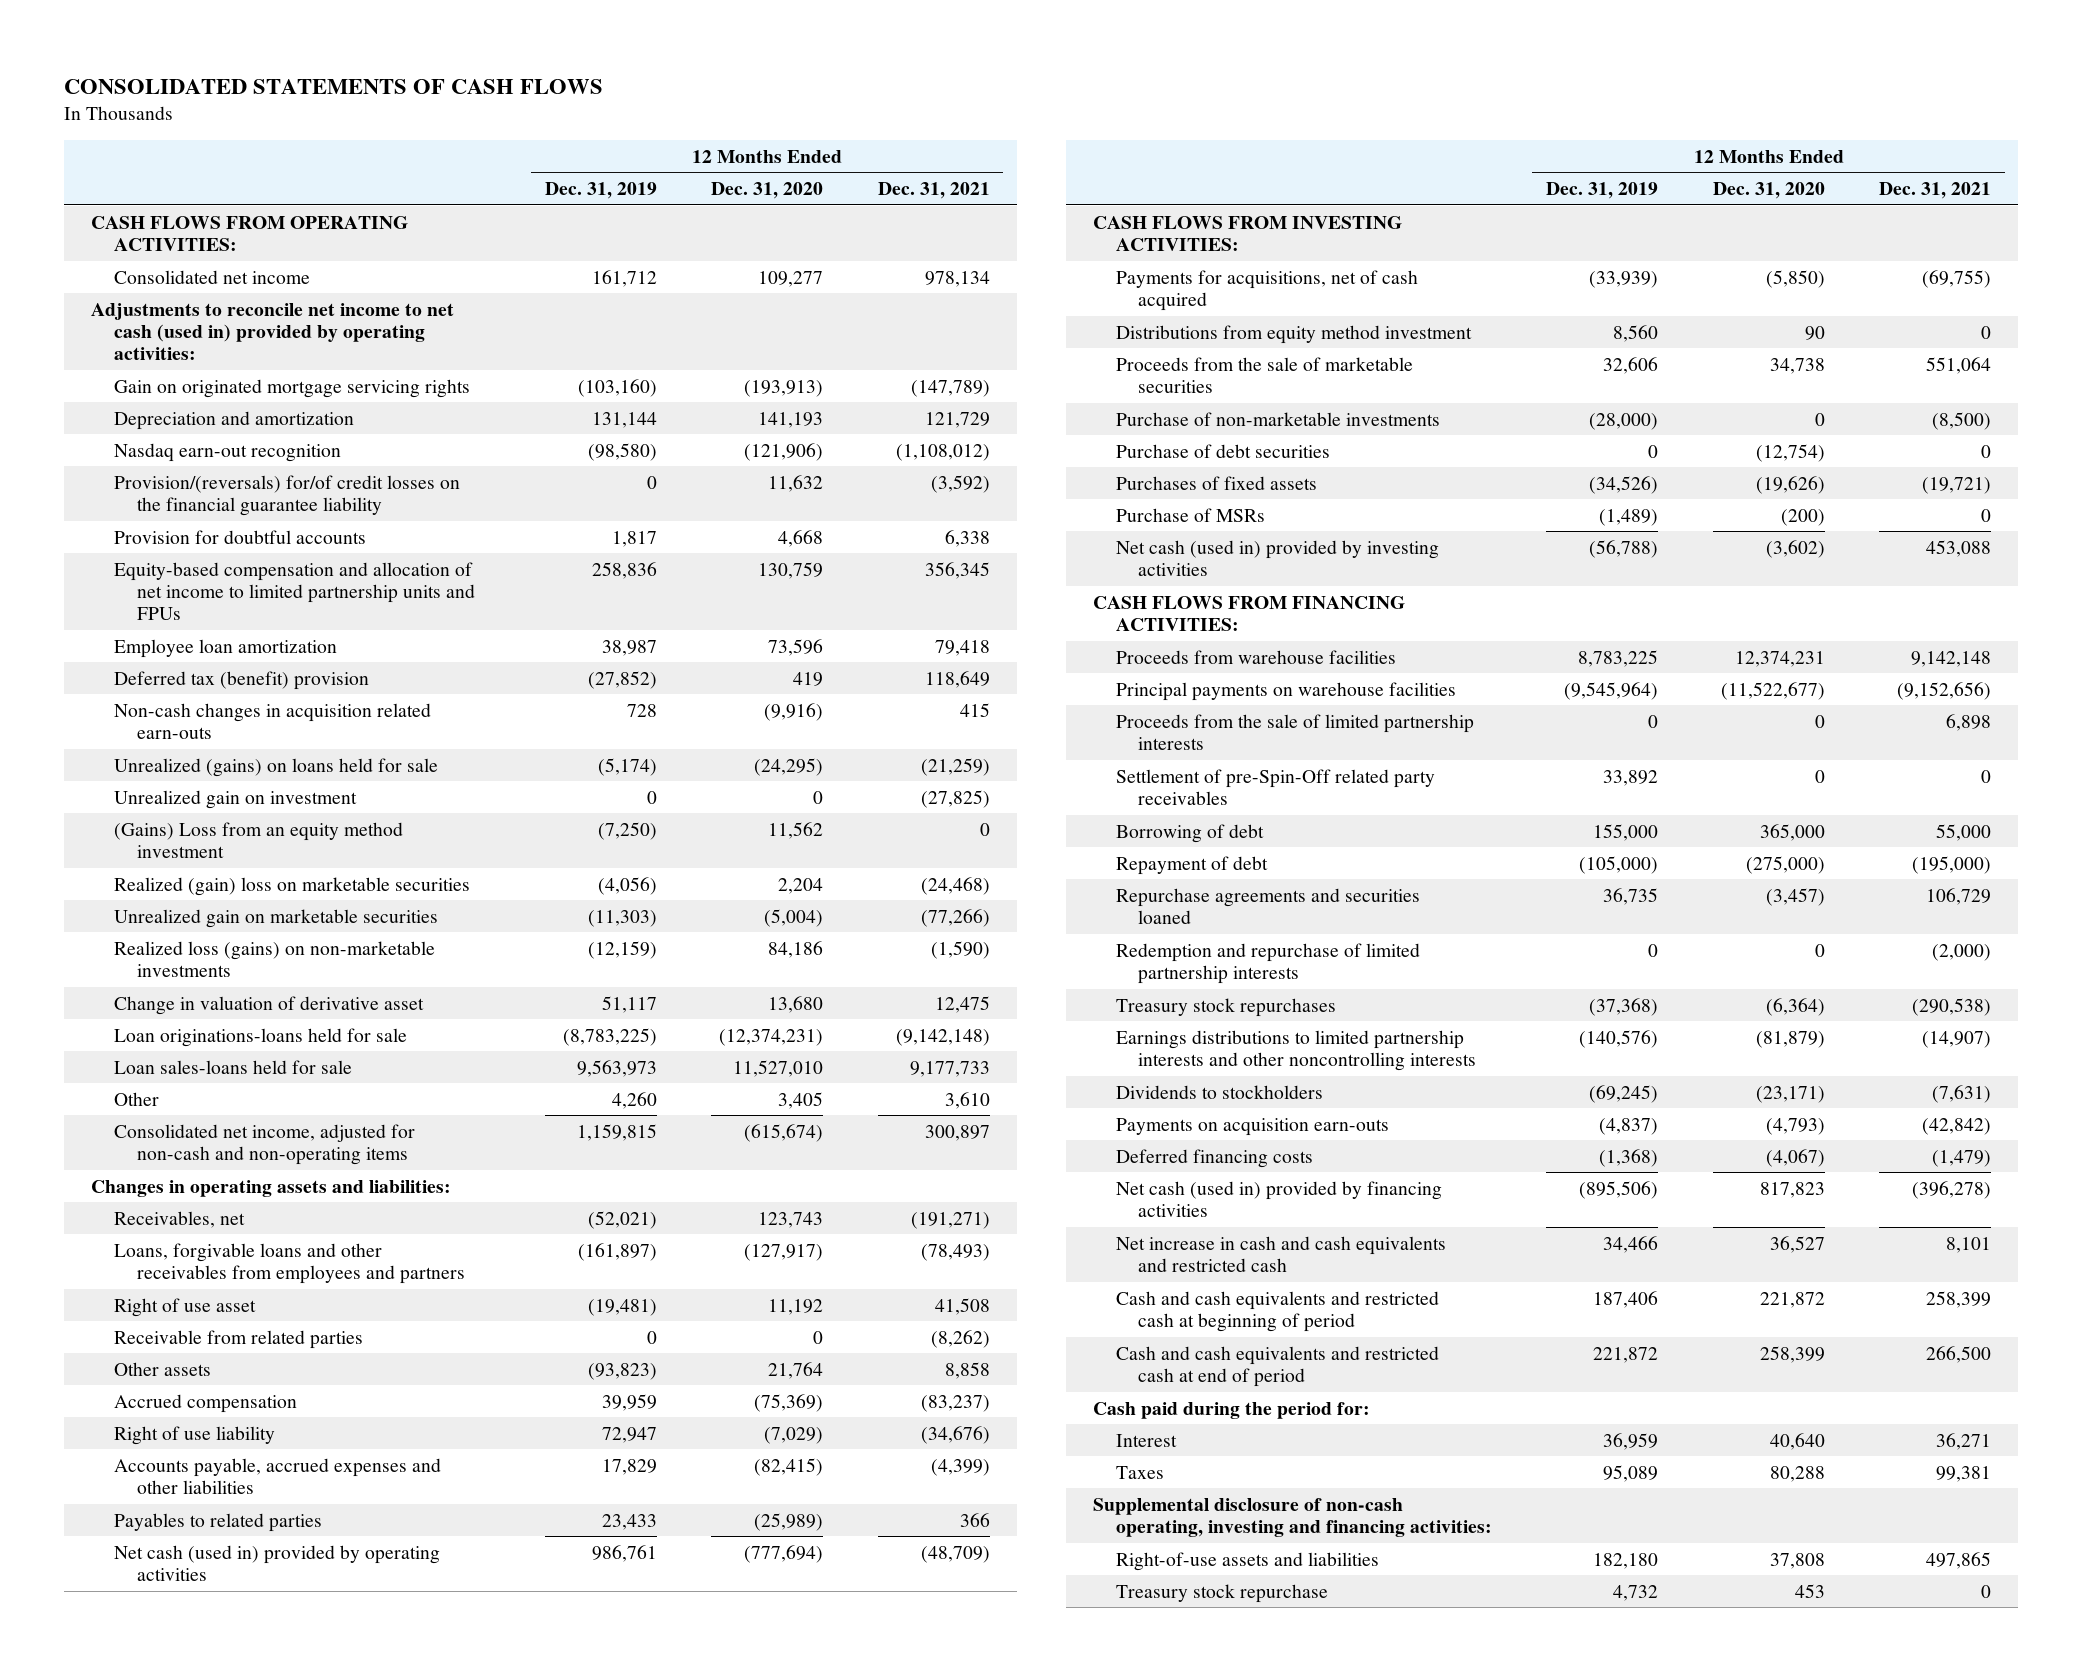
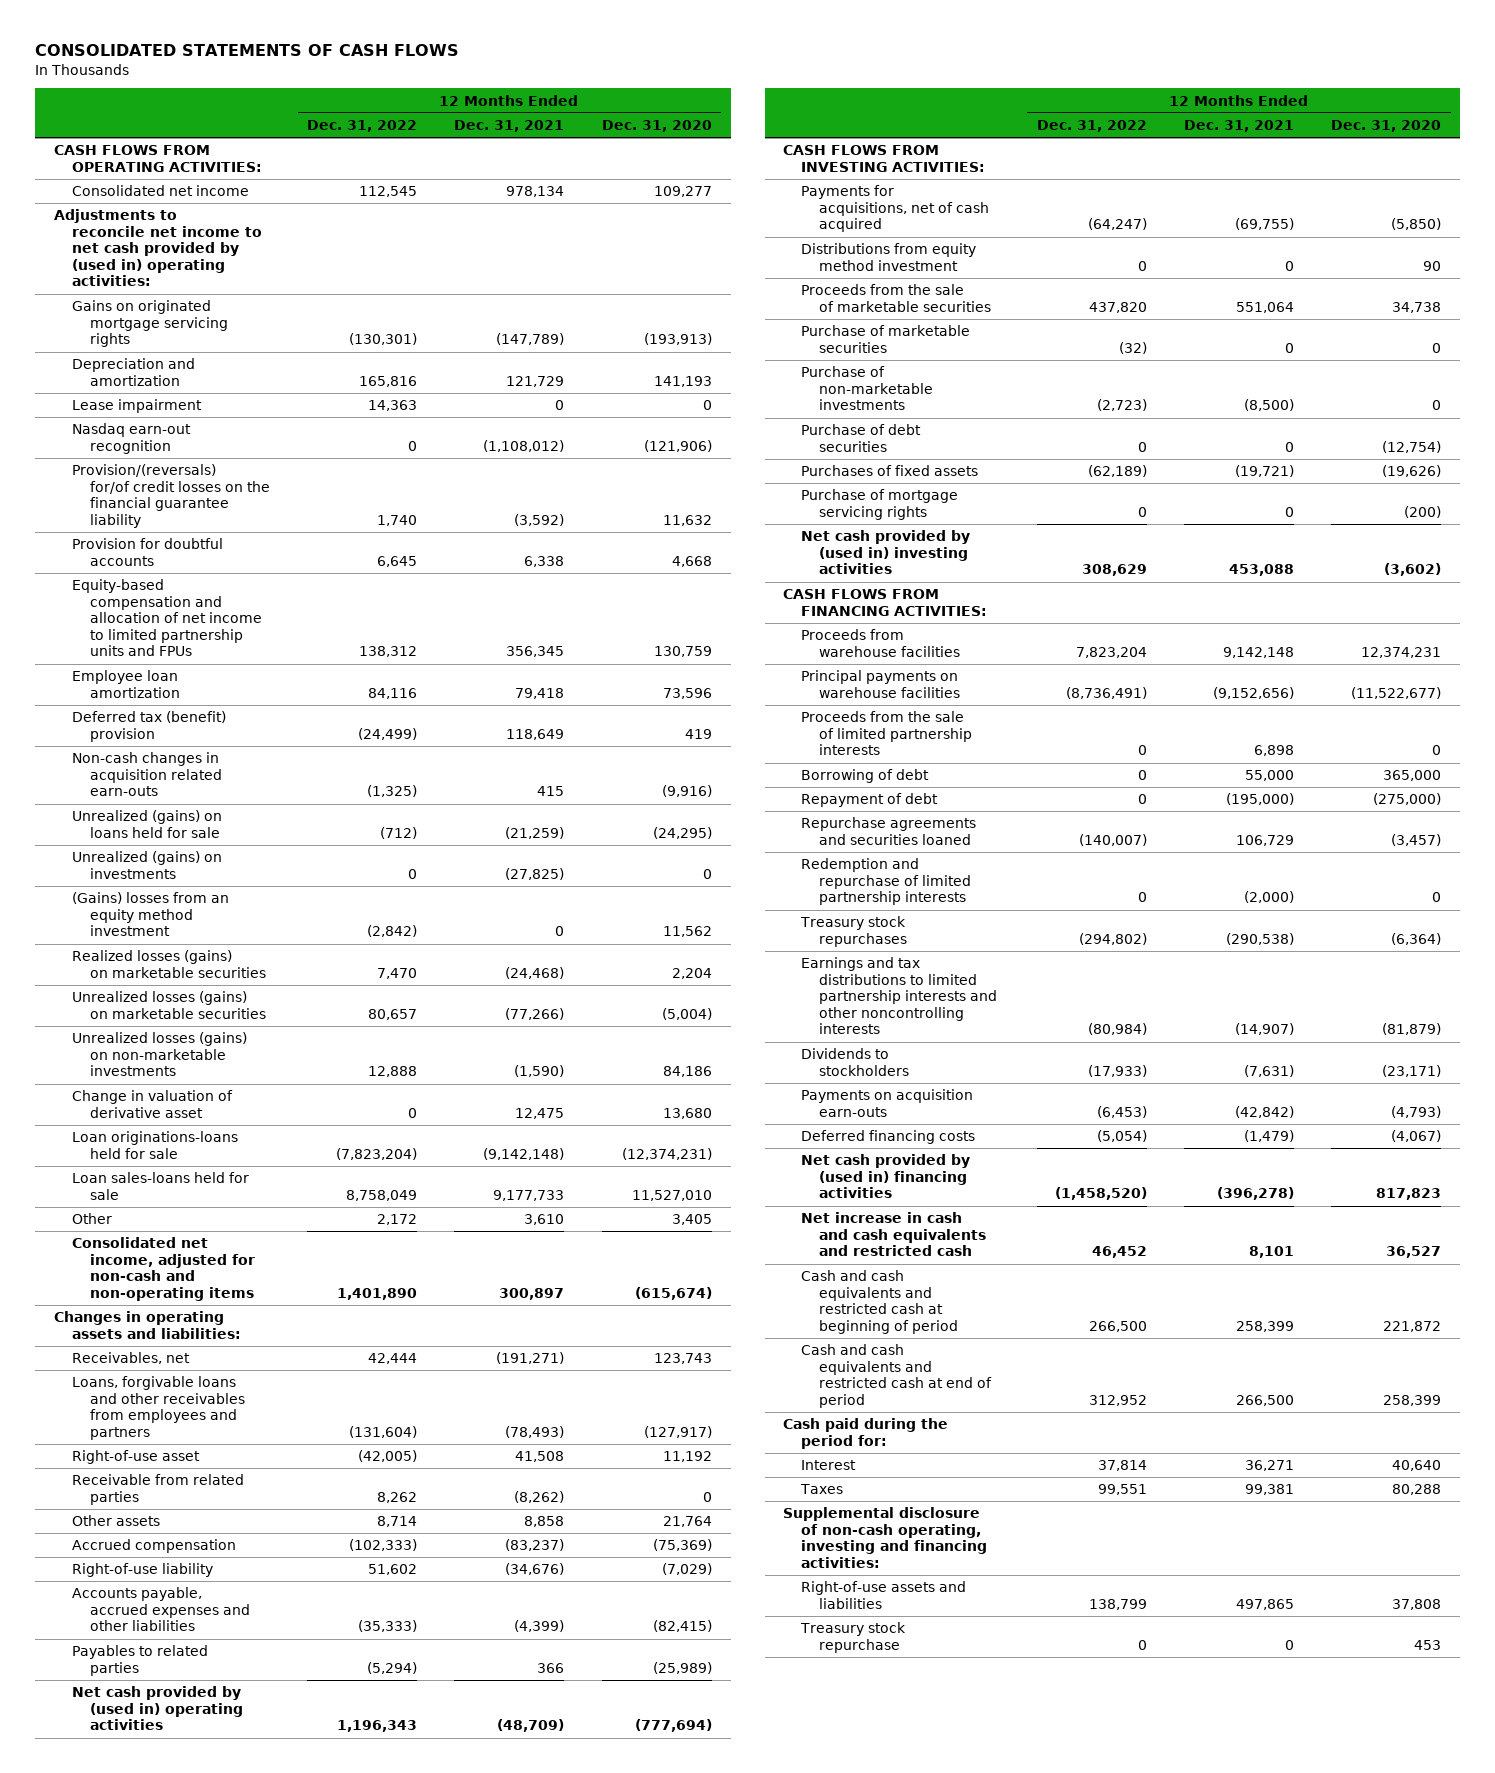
[544,182,657,200] Dec. 31, 2019 -> none
none -> [307,120,418,133] Dec. 31, 2022
[91,302,455,361] Adjustments to reconcile net income to net cash (used in) provided by operating activities: -> [53,209,262,287] Adjustments to reconcile net income to net cash provided by (used in) operating activities:
[114,378,471,398] Gain on originated mortgage servicing rights -> [71,300,228,348] Gains on originated mortgage servicing rights
none -> [71,399,202,414] Lease impairment
[114,789,358,809] Unrealized gain on investment -> [71,851,222,879] Unrealized (gains) on investments
[114,821,404,859] (Gains) Loss from an equity method investment -> [71,892,229,937] (Gains) losses from an equity method investment
[114,876,471,896] Realized (gain) loss on marketable securities -> [71,950,266,978] Realized losses (gains) on marketable securities
[114,908,439,928] Unrealized gain on marketable securities -> [71,991,266,1019] Unrealized losses (gains) on marketable securities
[114,940,436,978] Realized loss (gains) on non-marketable investments -> [71,1032,247,1077] Unrealized losses (gains) on non-marketable investments
[114,1297,257,1317] Right of use asset -> [71,1450,200,1465] Right-of-use asset
[114,1425,276,1445] Right of use liability -> [71,1563,213,1578] Right-of-use liability
[114,1544,441,1582] Net cash (used in) provided by operating activities -> [71,1686,243,1731] Net cash provided by (used in) operating activities
none -> [801,325,971,353] Purchase of marketable securities
[1115,507,1265,522] Purchase of MSRs -> [801,489,959,520] Purchase of mortgage servicing rights
[1115,539,1439,577] Net cash (used in) provided by investing activities -> [801,530,971,575] Net cash provided by (used in) investing activities
[1115,768,1435,806] Settlement of pre-Spin-Off related party receivables -> none
[1115,1029,1477,1072] Earnings distributions to limited partnership interests and other noncontrolling interests -> [801,957,998,1035] Earnings and tax distributions to limited partnership interests and other noncontrolling interests
[1115,1180,1442,1218] Net cash (used in) provided by financing activities -> [801,1154,971,1199] Net cash provided by (used in) financing activities

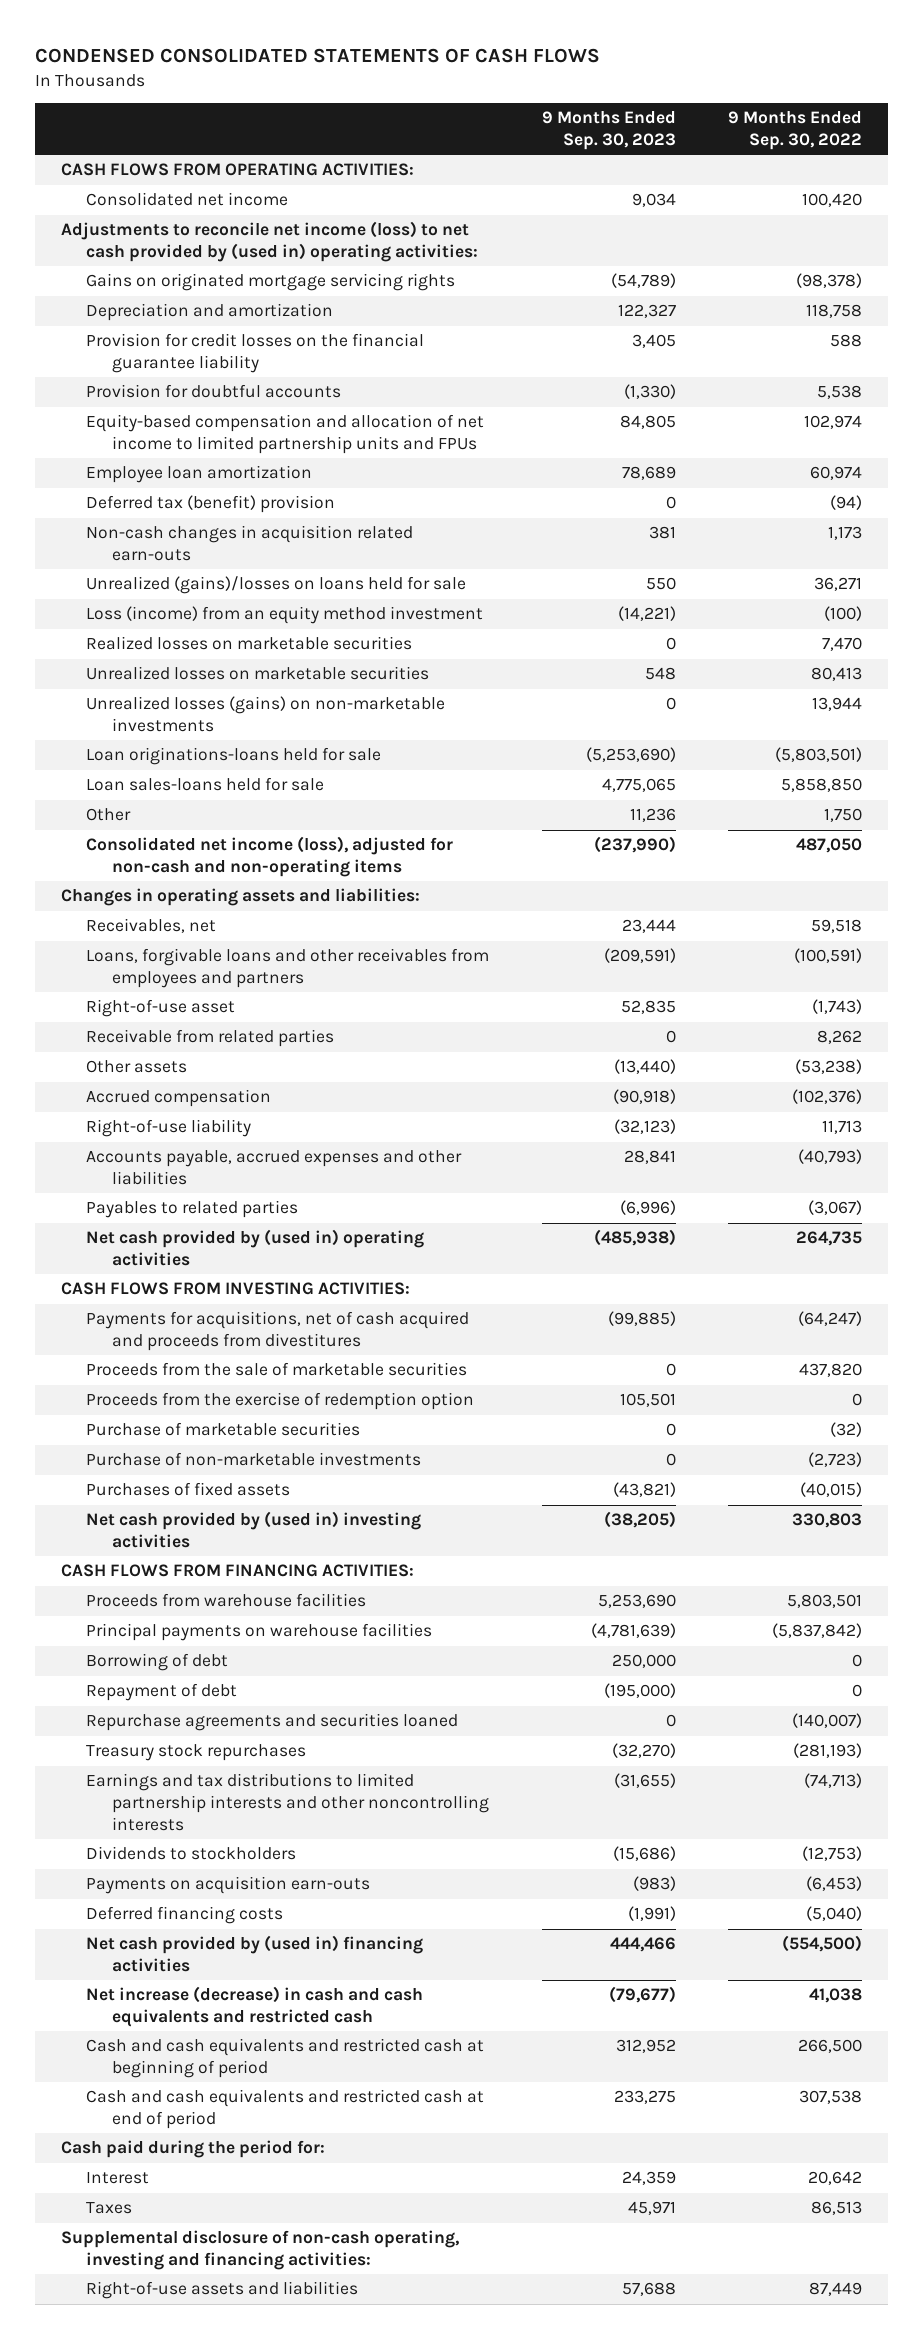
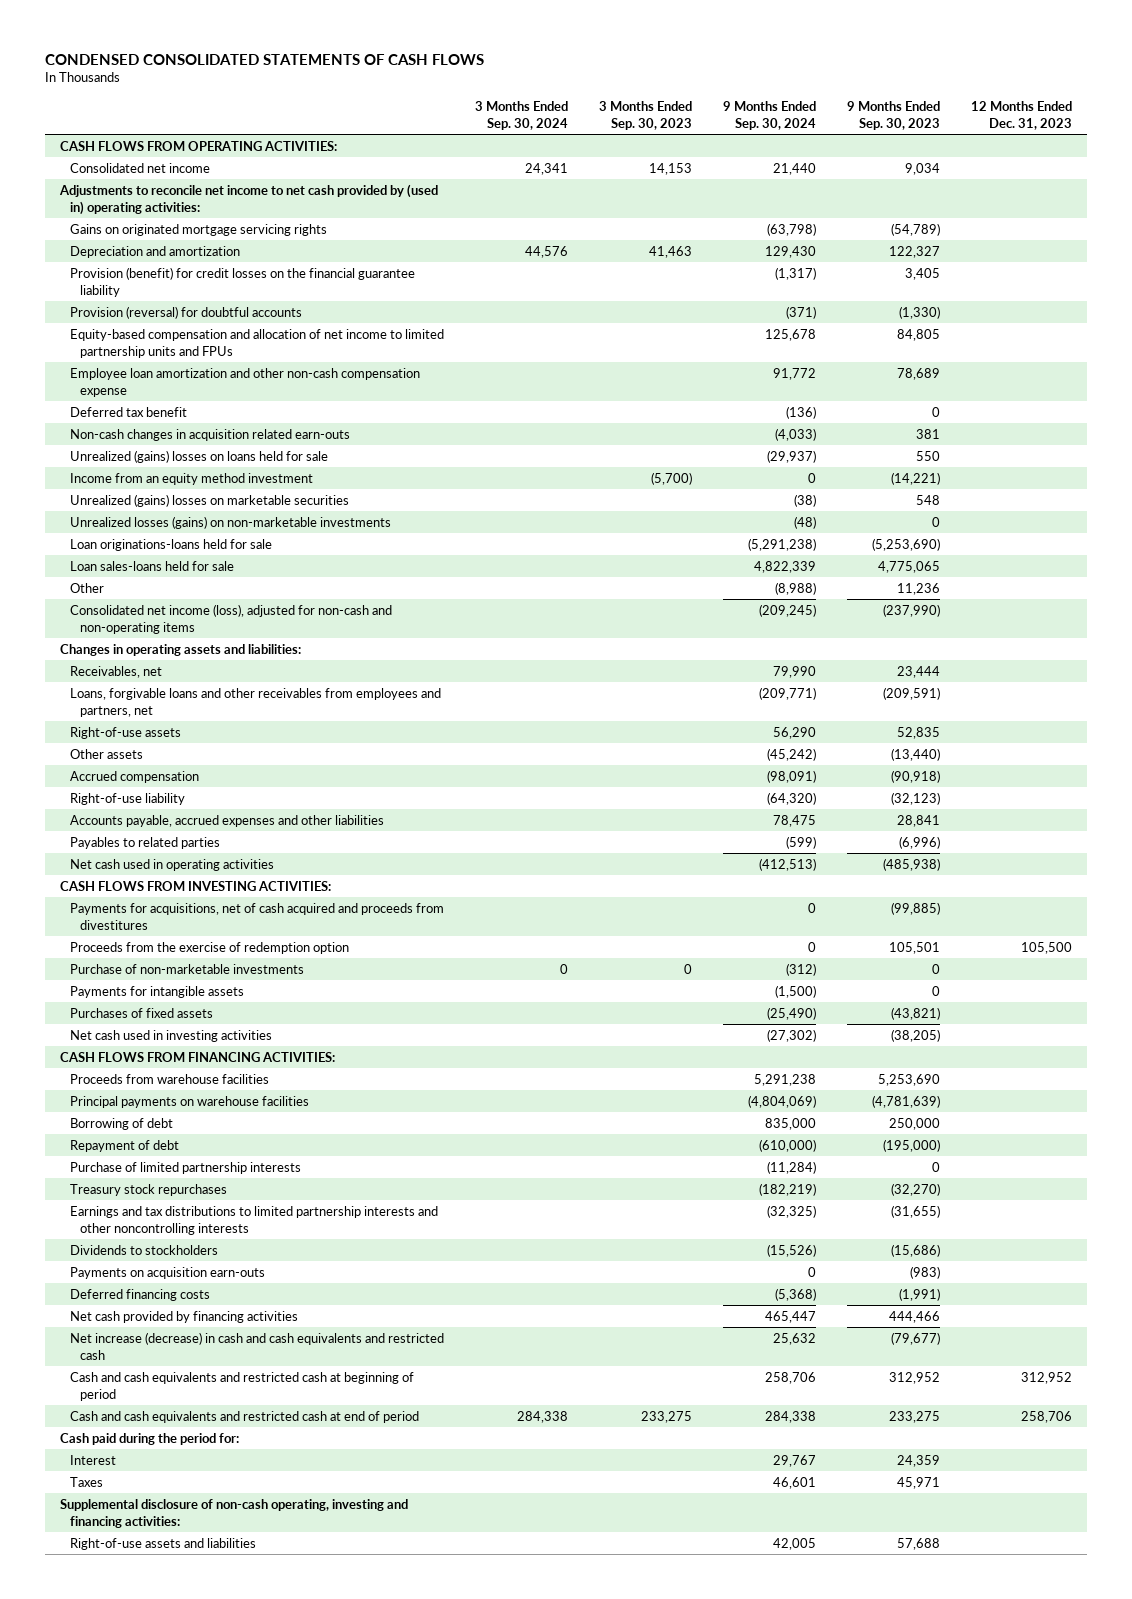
[728,111,863,151] 9 Months Ended Sep. 30, 2022 -> none
none -> [475,101,569,130] 3 Months Ended Sep. 30, 2024
none -> [599,101,693,130] 3 Months Ended Sep. 30, 2023
none -> [722,101,816,130] 9 Months Ended Sep. 30, 2024
none -> [970,101,1072,130] 12 Months Ended Dec. 31, 2023
[61,221,479,263] Adjustments to reconcile net income (loss) to net cash provided by (used in) operating activities: -> [59,183,439,215] Adjustments to reconcile net income to net cash provided by (used in) operating activities:
[86,333,425,374] Provision for credit losses on the financial guarantee liability -> [70,266,416,297] Provision (benefit) for credit losses on the financial guarantee liability
[86,384,342,399] Provision for doubtful accounts -> [70,305,303,319] Provision (reversal) for doubtful accounts
[86,465,313,484] Employee loan amortization -> [70,367,421,397] Employee loan amortization and other non-cash compensation expense
[86,495,336,514] Deferred tax (benefit) provision -> [70,406,188,417] Deferred tax benefit
[86,636,413,651] Realized losses on marketable securities -> none
[86,576,467,595] Unrealized (gains)/losses on loans held for sale -> [70,449,329,463] Unrealized (gains) losses on loans held for sale
[86,606,484,625] Loss (income) from an equity method investment -> [70,472,314,485] Income from an equity method investment
[86,666,430,681] Unrealized losses on marketable securities -> [70,493,350,507] Unrealized (gains) losses on marketable securities
[86,1029,335,1048] Receivable from related parties -> none
[86,948,490,989] Loans, forgivable loans and other receivables from employees and partners -> [70,687,442,717] Loans, forgivable loans and other receivables from employees and partners, net
[86,999,236,1018] Right-of-use asset -> [70,726,182,739] Right-of-use assets
[86,1229,425,1267] Net cash provided by (used in) operating activities -> [70,858,275,871] Net cash used in operating activities
[86,1362,468,1377] Proceeds from the sale of marketable securities -> none
[86,1422,361,1437] Purchase of marketable securities -> none
none -> [70,985,245,998] Payments for intangible assets
[86,1511,422,1549] Net cash provided by (used in) investing activities -> [70,1029,273,1042] Net cash used in investing activities
[86,1713,459,1732] Repurchase agreements and securities loaned -> none
none -> [70,1161,302,1174] Purchase of limited partnership interests
[86,1935,424,1973] Net cash provided by (used in) financing activities -> [70,1310,299,1323] Net cash provided by financing activities

